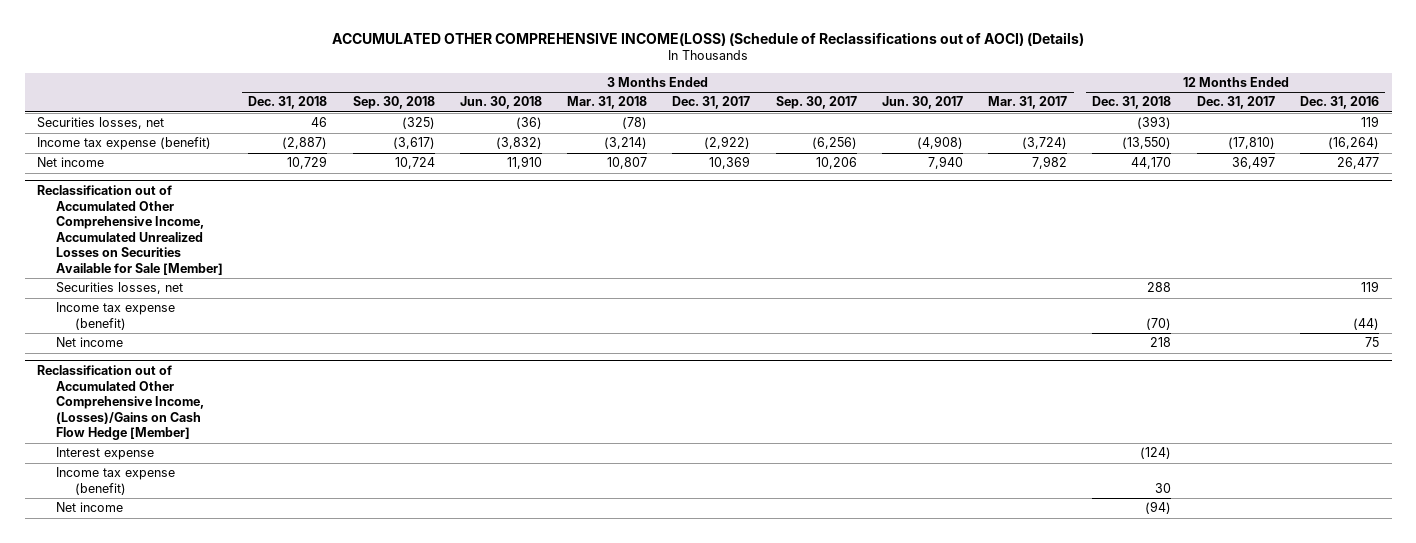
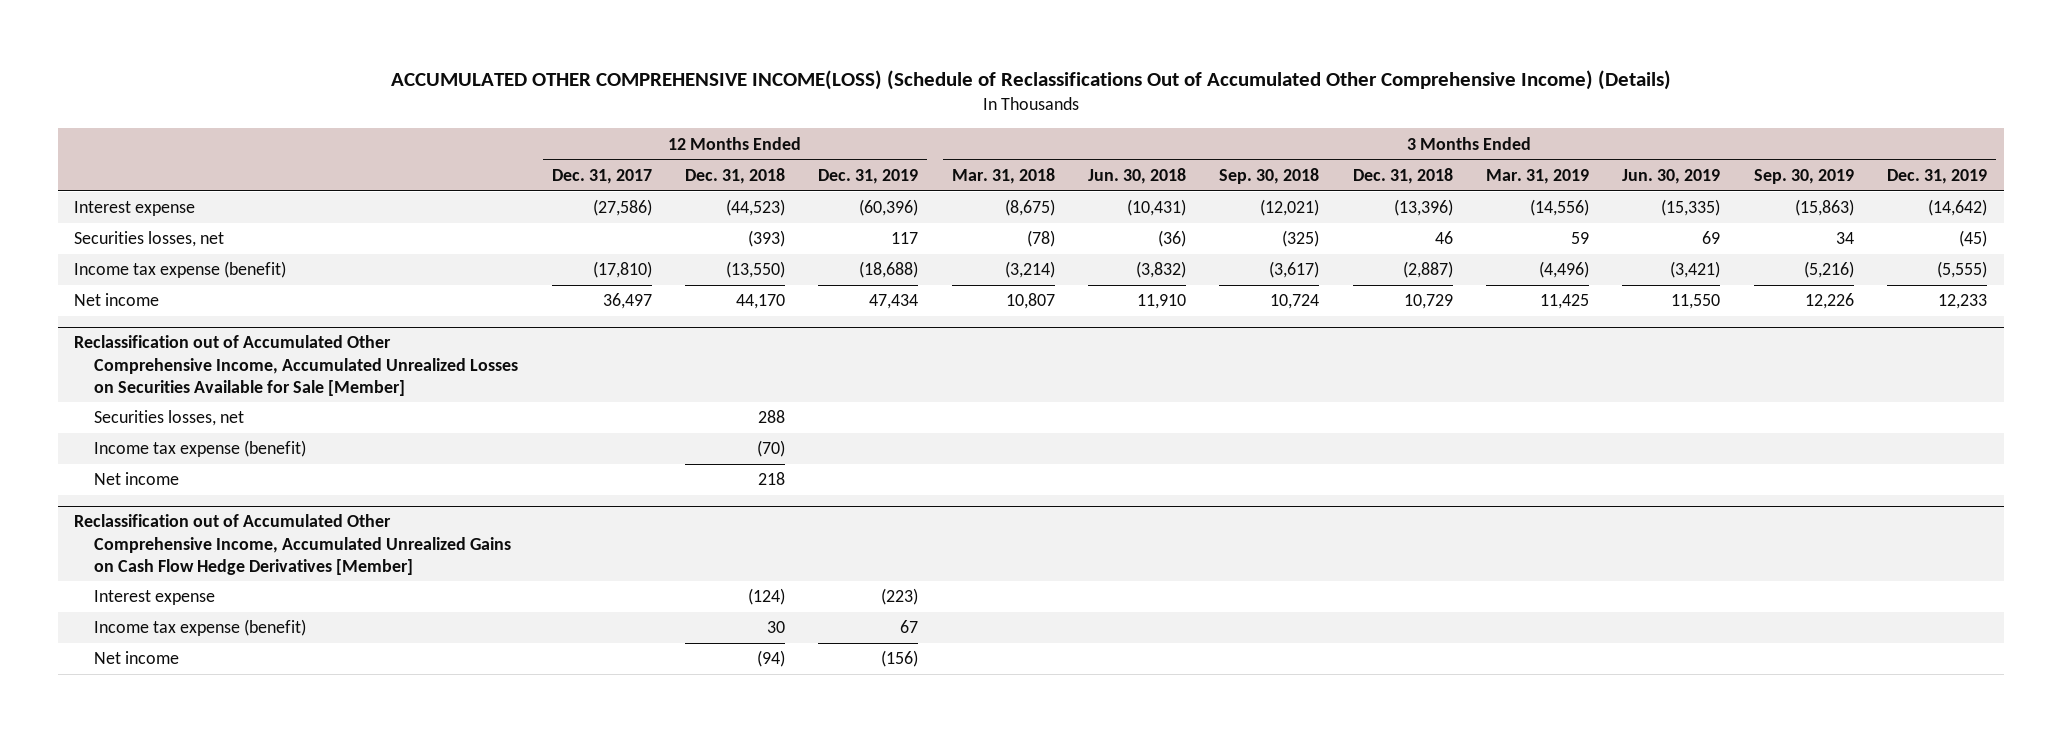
[332,31,1085,46] ACCUMULATED OTHER COMPREHENSIVE INCOME(LOSS) (Schedule of Reclassifications out of AOCI) (Details) -> [390,69,1671,90] ACCUMULATED OTHER COMPREHENSIVE INCOME(LOSS) (Schedule of Reclassifications Out of Accumulated Other Comprehensive Income) (Details)
[672,96,751,110] Dec. 31, 2017 -> none
[775,96,857,110] Sep. 30, 2017 -> none
[881,96,963,110] Jun. 30, 2017 -> none
[988,96,1068,110] Mar. 31, 2017 -> none
[1300,96,1380,110] Dec. 31, 2016 -> none
none -> [818,168,919,184] Dec. 31, 2019
none -> [1486,168,1590,184] Mar. 31, 2019
none -> [1622,168,1721,184] Jun. 30, 2019
none -> [1753,168,1854,184] Sep. 30, 2019
none -> [1887,168,1988,184] Dec. 31, 2019
none -> [74,201,196,217] Interest expense
[37,365,205,441] Reclassification out of Accumulated Other Comprehensive Income, (Losses)/Gains on Cash Flow Hedge [Member] -> [74,514,512,575] Reclassification out of Accumulated Other Comprehensive Income, Accumulated Unrealized Gains on Cash Flow Hedge Derivatives [Member]

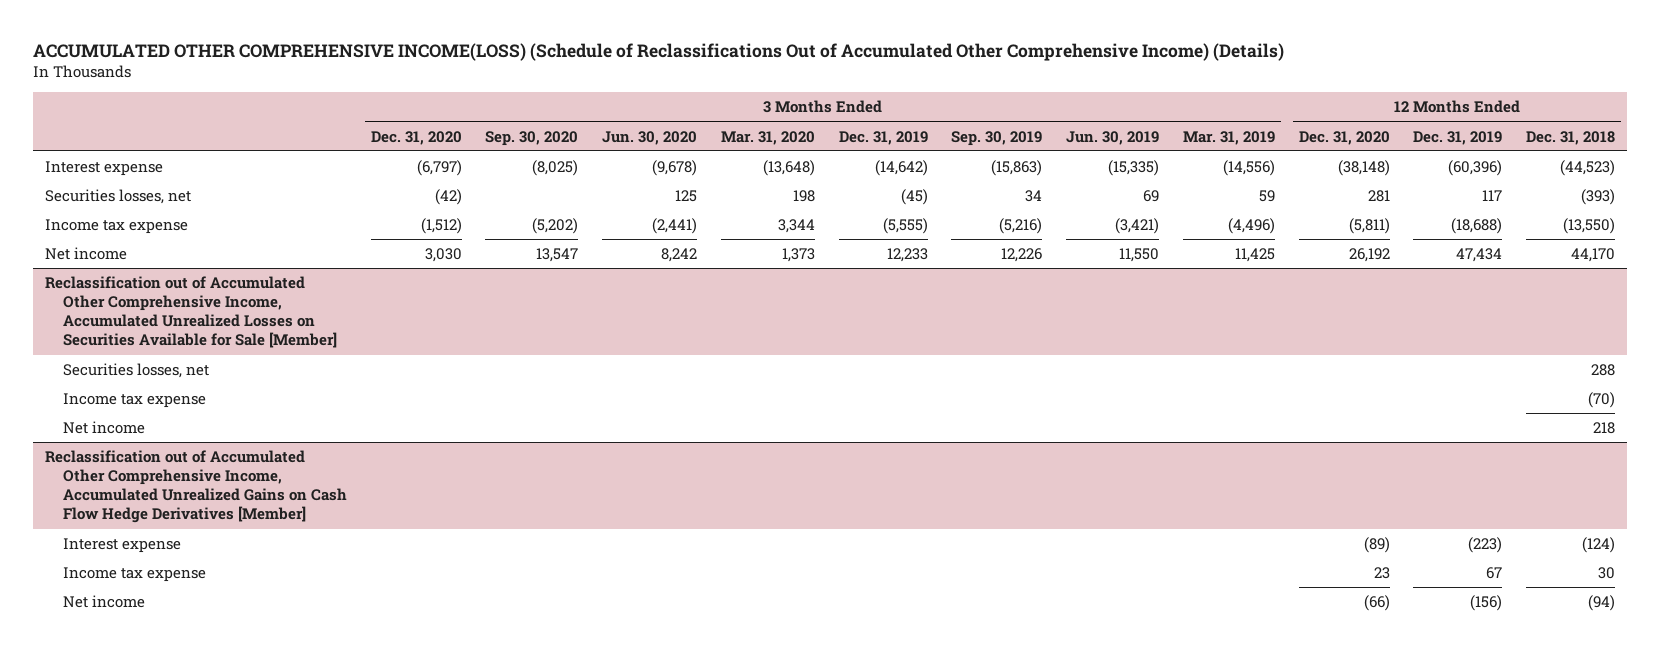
[551,168,652,184] Dec. 31, 2017 -> none
[951,167,1055,184] Mar. 31, 2018 -> none
[1087,167,1186,184] Jun. 30, 2018 -> none
[1219,167,1320,184] Sep. 30, 2018 -> none
[1352,167,1453,184] Dec. 31, 2018 -> none
none -> [370,130,462,145] Dec. 31, 2020
none -> [485,130,579,146] Sep. 30, 2020
none -> [602,130,698,145] Jun. 30, 2020
none -> [720,130,815,145] Mar. 31, 2020
none -> [1298,130,1390,145] Dec. 31, 2020
[74,261,287,279] Income tax expense (benefit) -> [44,219,188,235] Income tax expense
[94,440,307,458] Income tax expense (benefit) -> [62,393,206,409] Income tax expense
[94,619,307,637] Income tax expense (benefit) -> [62,567,206,583] Income tax expense

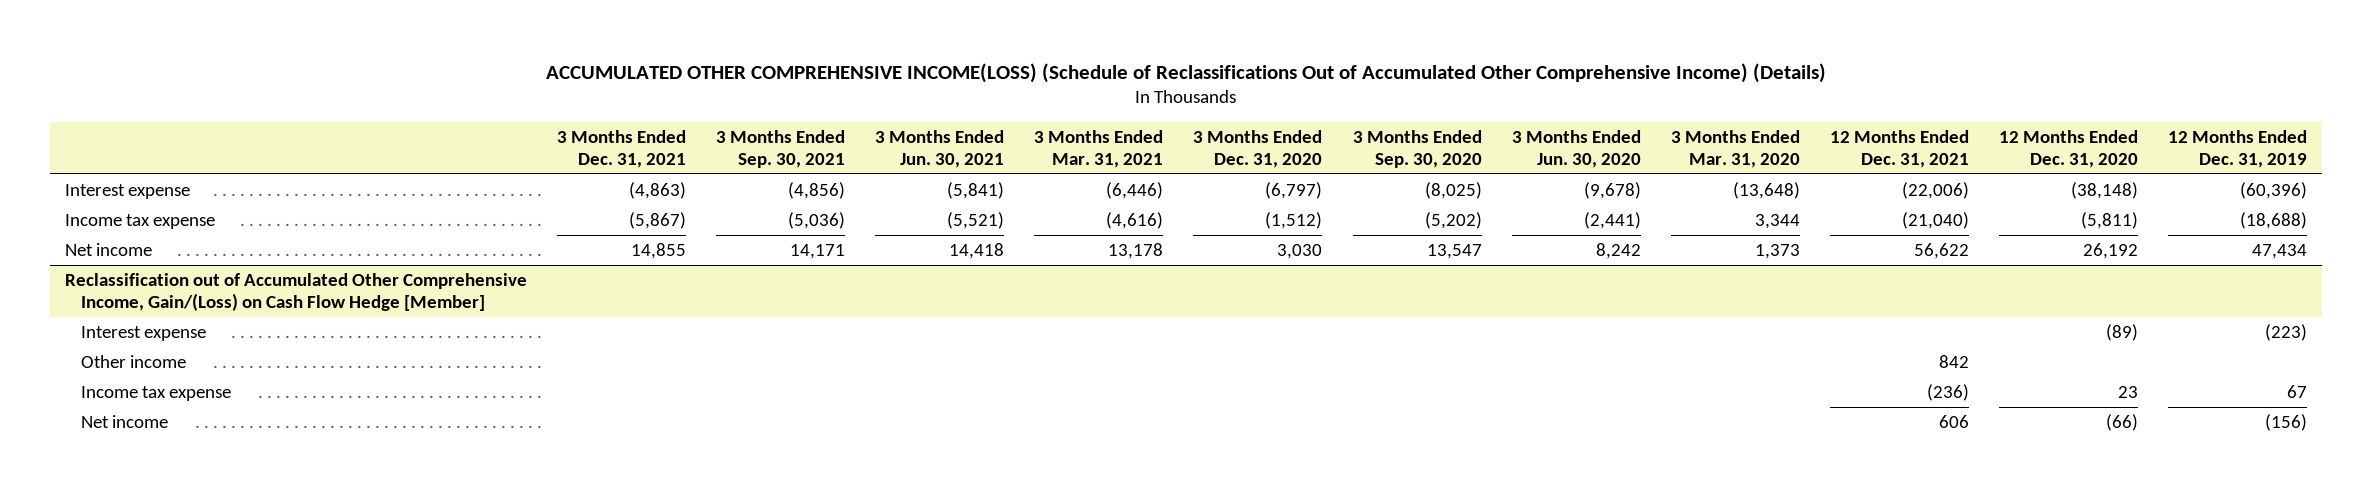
[838,130,928,145] Dec. 31, 2019 -> none
[951,130,1043,146] Sep. 30, 2019 -> none
[1066,130,1160,145] Jun. 30, 2019 -> none
[1182,130,1275,145] Mar. 31, 2019 -> none
[1526,130,1616,145] Dec. 31, 2018 -> none
none -> [557,129,687,168] 3 Months Ended Dec. 31, 2021
none -> [716,129,846,168] 3 Months Ended Sep. 30, 2021
none -> [875,129,1005,168] 3 Months Ended Jun. 30, 2021
none -> [1034,129,1164,168] 3 Months Ended Mar. 31, 2021
none -> [1829,129,1969,168] 12 Months Ended Dec. 31, 2021
[44,189,191,205] Securities losses, net -> none
[44,276,337,349] Reclassification out of Accumulated Other Comprehensive Income, Accumulated Unrealized Losses on Securities Available for Sale [Member] -> none
[62,363,209,379] Securities losses, net -> none
[62,393,206,409] Income tax expense -> none
[62,421,145,435] Net income -> none
[44,450,347,524] Reclassification out of Accumulated Other Comprehensive Income, Accumulated Unrealized Gains on Cash Flow Hedge Derivatives [Member] -> [65,272,528,311] Reclassification out of Accumulated Other Comprehensive Income, Gain/(Loss) on Cash Flow Hedge [Member]
none -> [80,354,186,368] Other income

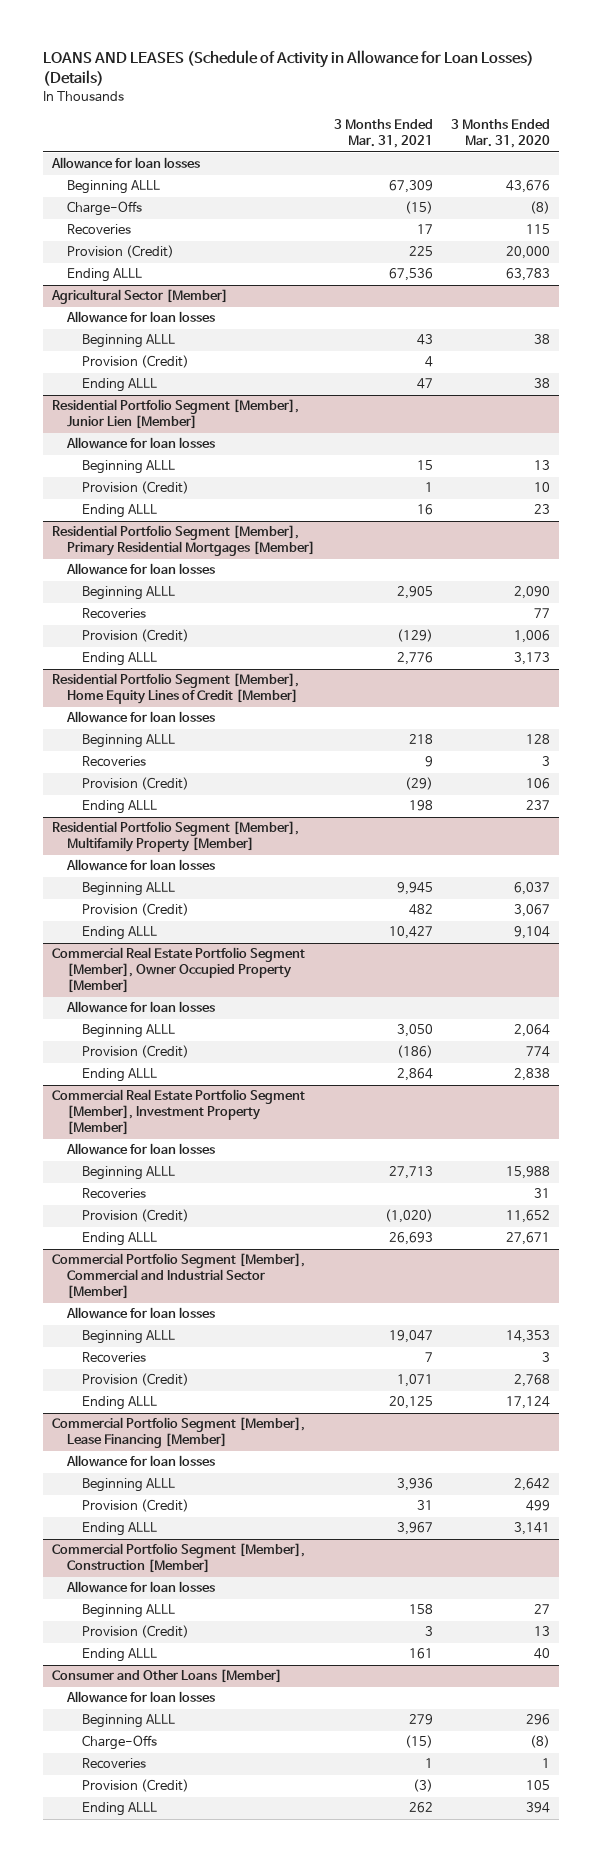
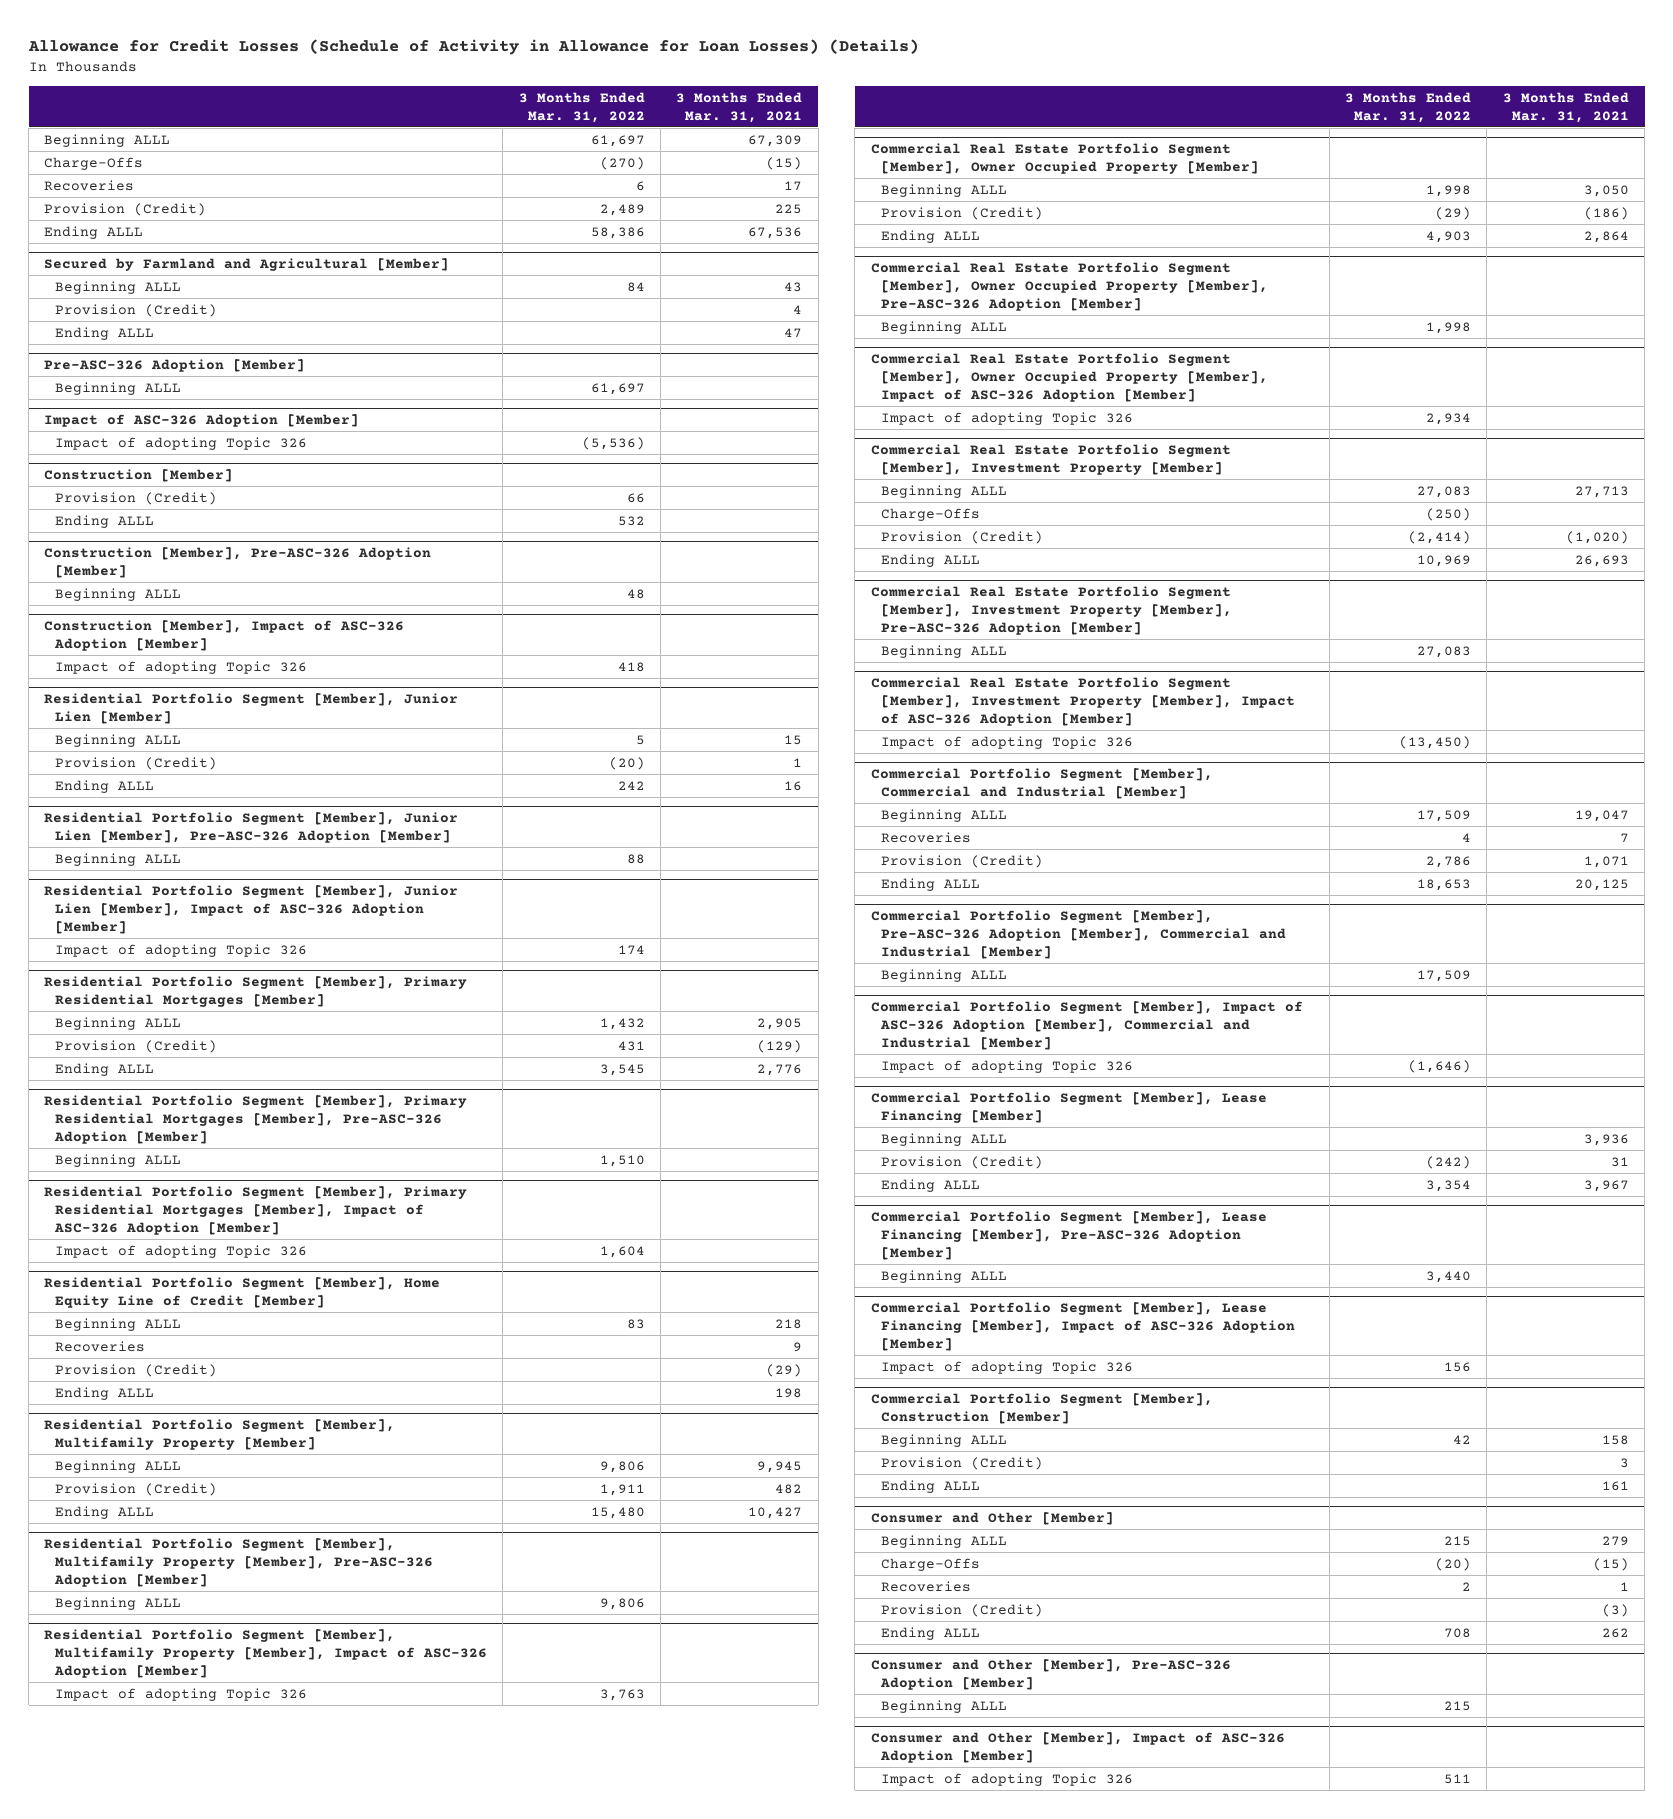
[43,50,535,87] LOANS AND LEASES (Schedule of Activity in Allowance for Loan Losses) (Details) -> [27,39,919,56] Allowance for Credit Losses (Schedule of Activity in Allowance for Loan Losses) (Details)
[451,119,551,149] 3 Months Ended Mar. 31, 2020 -> none
none -> [518,91,645,123] 3 Months Ended Mar. 31, 2022
[51,157,201,170] Allowance for loan losses -> none
[66,311,216,324] Allowance for loan losses -> none
[51,289,229,305] Agricultural Sector [Member] -> [44,257,450,271] Secured by Farmland and Agricultural [Member]
none -> [44,358,306,372] Pre-ASC-326 Adoption [Member]
none -> [54,381,181,395] Beginning ALLL
none -> [44,413,360,427] Impact of ASC-326 Adoption [Member]
none -> [54,436,307,450] Impact of adopting Topic 326
none -> [44,468,234,482] Construction [Member]
none -> [54,491,217,505] Provision (Credit)
none -> [54,514,154,528] Ending ALLL
none -> [44,546,432,578] Construction [Member], Pre-ASC-326 Adoption [Member]
none -> [54,587,181,601] Beginning ALLL
none -> [44,619,405,651] Construction [Member], Impact of ASC-326 Adoption [Member]
none -> [54,660,307,674] Impact of adopting Topic 326
[66,437,216,450] Allowance for loan losses -> none
none -> [44,811,459,843] Residential Portfolio Segment [Member], Junior Lien [Member], Pre-ASC-326 Adoption [Member]
none -> [54,852,181,866] Beginning ALLL
none -> [44,884,459,935] Residential Portfolio Segment [Member], Junior Lien [Member], Impact of ASC-326 Adoption [Member]
none -> [54,943,307,957] Impact of adopting Topic 326
[66,563,216,576] Allowance for loan losses -> none
[82,608,147,620] Recoveries -> none
[66,711,216,724] Allowance for loan losses -> none
none -> [44,1094,468,1145] Residential Portfolio Segment [Member], Primary Residential Mortgages [Member], Pre-ASC-326 Adoption [Member]
none -> [54,1153,181,1167] Beginning ALLL
none -> [44,1185,468,1236] Residential Portfolio Segment [Member], Primary Residential Mortgages [Member], Impact of ASC-326 Adoption [Member]
none -> [54,1244,307,1258] Impact of adopting Topic 326
[52,673,300,705] Residential Portfolio Segment [Member], Home Equity Lines of Credit [Member] -> [44,1276,441,1308] Residential Portfolio Segment [Member], Home Equity Line of Credit [Member]
[66,859,216,872] Allowance for loan losses -> none
none -> [44,1537,433,1588] Residential Portfolio Segment [Member], Multifamily Property [Member], Pre-ASC-326 Adoption [Member]
none -> [54,1596,181,1610] Beginning ALLL
none -> [44,1628,487,1679] Residential Portfolio Segment [Member], Multifamily Property [Member], Impact of ASC-326 Adoption [Member]
none -> [54,1687,307,1701] Impact of adopting Topic 326
[66,1001,216,1014] Allowance for loan losses -> none
none -> [870,261,1269,312] Commercial Real Estate Portfolio Segment [Member], Owner Occupied Property [Member], Pre-ASC-326 Adoption [Member]
none -> [881,320,1008,334] Beginning ALLL
none -> [870,352,1269,403] Commercial Real Estate Portfolio Segment [Member], Owner Occupied Property [Member], Impact of ASC-326 Adoption [Member]
none -> [881,411,1134,425] Impact of adopting Topic 326
[66,1143,216,1156] Allowance for loan losses -> none
[82,1188,147,1200] Recoveries -> none
none -> [881,507,981,521] Charge-Offs
[66,1307,216,1320] Allowance for loan losses -> none
none -> [870,585,1233,636] Commercial Real Estate Portfolio Segment [Member], Investment Property [Member], Pre-ASC-326 Adoption [Member]
none -> [881,644,1008,658] Beginning ALLL
none -> [870,676,1296,727] Commercial Real Estate Portfolio Segment [Member], Investment Property [Member], Impact of ASC-326 Adoption [Member]
none -> [881,735,1134,749] Impact of adopting Topic 326
[52,1253,306,1300] Commercial Portfolio Segment [Member], Commercial and Industrial Sector [Member] -> [870,767,1213,799] Commercial Portfolio Segment [Member], Commercial and Industrial [Member]
none -> [870,909,1287,960] Commercial Portfolio Segment [Member], Pre-ASC-326 Adoption [Member], Commercial and Industrial [Member]
none -> [881,968,1008,982] Beginning ALLL
none -> [870,1000,1303,1051] Commercial Portfolio Segment [Member], Impact of ASC-326 Adoption [Member], Commercial and Industrial [Member]
none -> [881,1059,1134,1073] Impact of adopting Topic 326
[66,1455,216,1468] Allowance for loan losses -> none
none -> [870,1210,1267,1261] Commercial Portfolio Segment [Member], Lease Financing [Member], Pre-ASC-326 Adoption [Member]
none -> [881,1269,1008,1283] Beginning ALLL
none -> [870,1301,1296,1352] Commercial Portfolio Segment [Member], Lease Financing [Member], Impact of ASC-326 Adoption [Member]
none -> [881,1360,1134,1374] Impact of adopting Topic 326
[66,1581,216,1594] Allowance for loan losses -> none
[66,1691,216,1704] Allowance for loan losses -> none
[52,1669,283,1684] Consumer and Other Loans [Member] -> [870,1511,1114,1525] Consumer and Other [Member]
none -> [870,1658,1231,1690] Consumer and Other [Member], Pre-ASC-326 Adoption [Member]
none -> [881,1699,1008,1713] Beginning ALLL
none -> [870,1731,1285,1763] Consumer and Other [Member], Impact of ASC-326 Adoption [Member]
none -> [881,1772,1134,1786] Impact of adopting Topic 326

